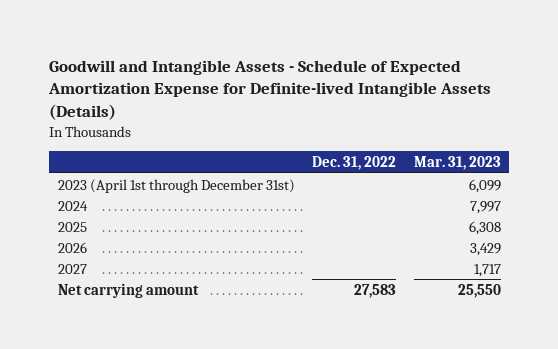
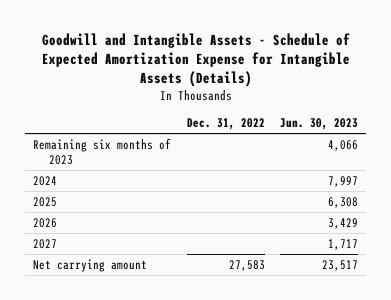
[47,59,491,121] Goodwill and Intangible Assets - Schedule of Expected Amortization Expense for Definite-lived Intangible Assets (Details) -> [41,32,350,88] Goodwill and Intangible Assets - Schedule of Expected Amortization Expense for Intangible Assets (Details)
[413,156,501,171] Mar. 31, 2023 -> none
none -> [280,118,359,131] Jun. 30, 2023
[57,178,295,193] 2023 (April 1st through December 31st) -> [33,137,172,165] Remaining six months of 2023

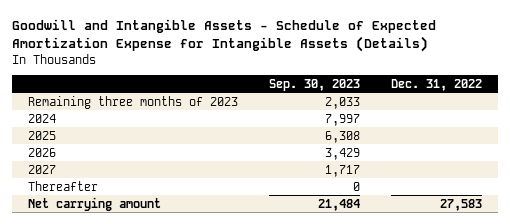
[280,118,359,131] Jun. 30, 2023 -> none
none -> [269,78,361,91] Sep. 30, 2023
[33,137,172,165] Remaining six months of 2023 -> [27,95,238,109] Remaining three months of 2023
none -> [27,180,98,191] Thereafter

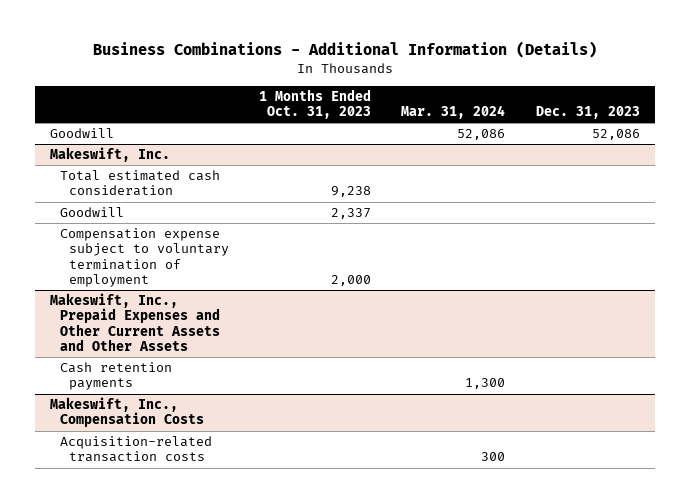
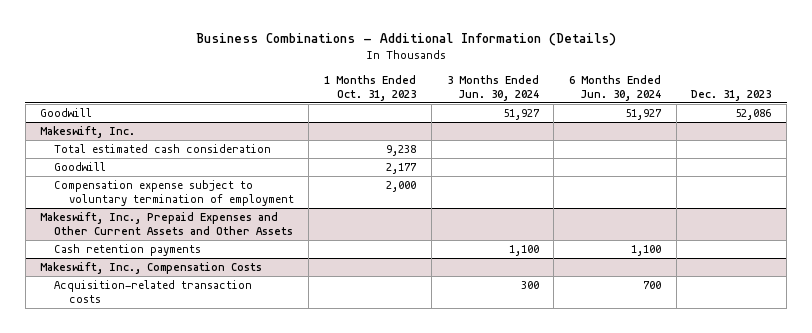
[401,105,506,120] Mar. 31, 2024 -> none
none -> [446,74,539,101] 3 Months Ended Jun. 30, 2024
none -> [569,74,662,101] 6 Months Ended Jun. 30, 2024
[331,208,372,220] 2,337 -> [386,162,418,174] 2,177

